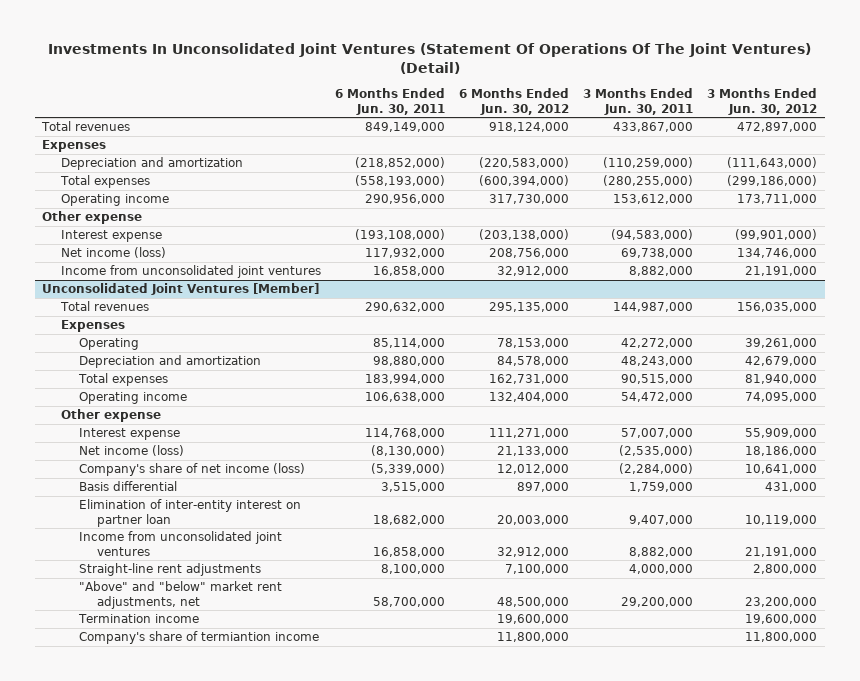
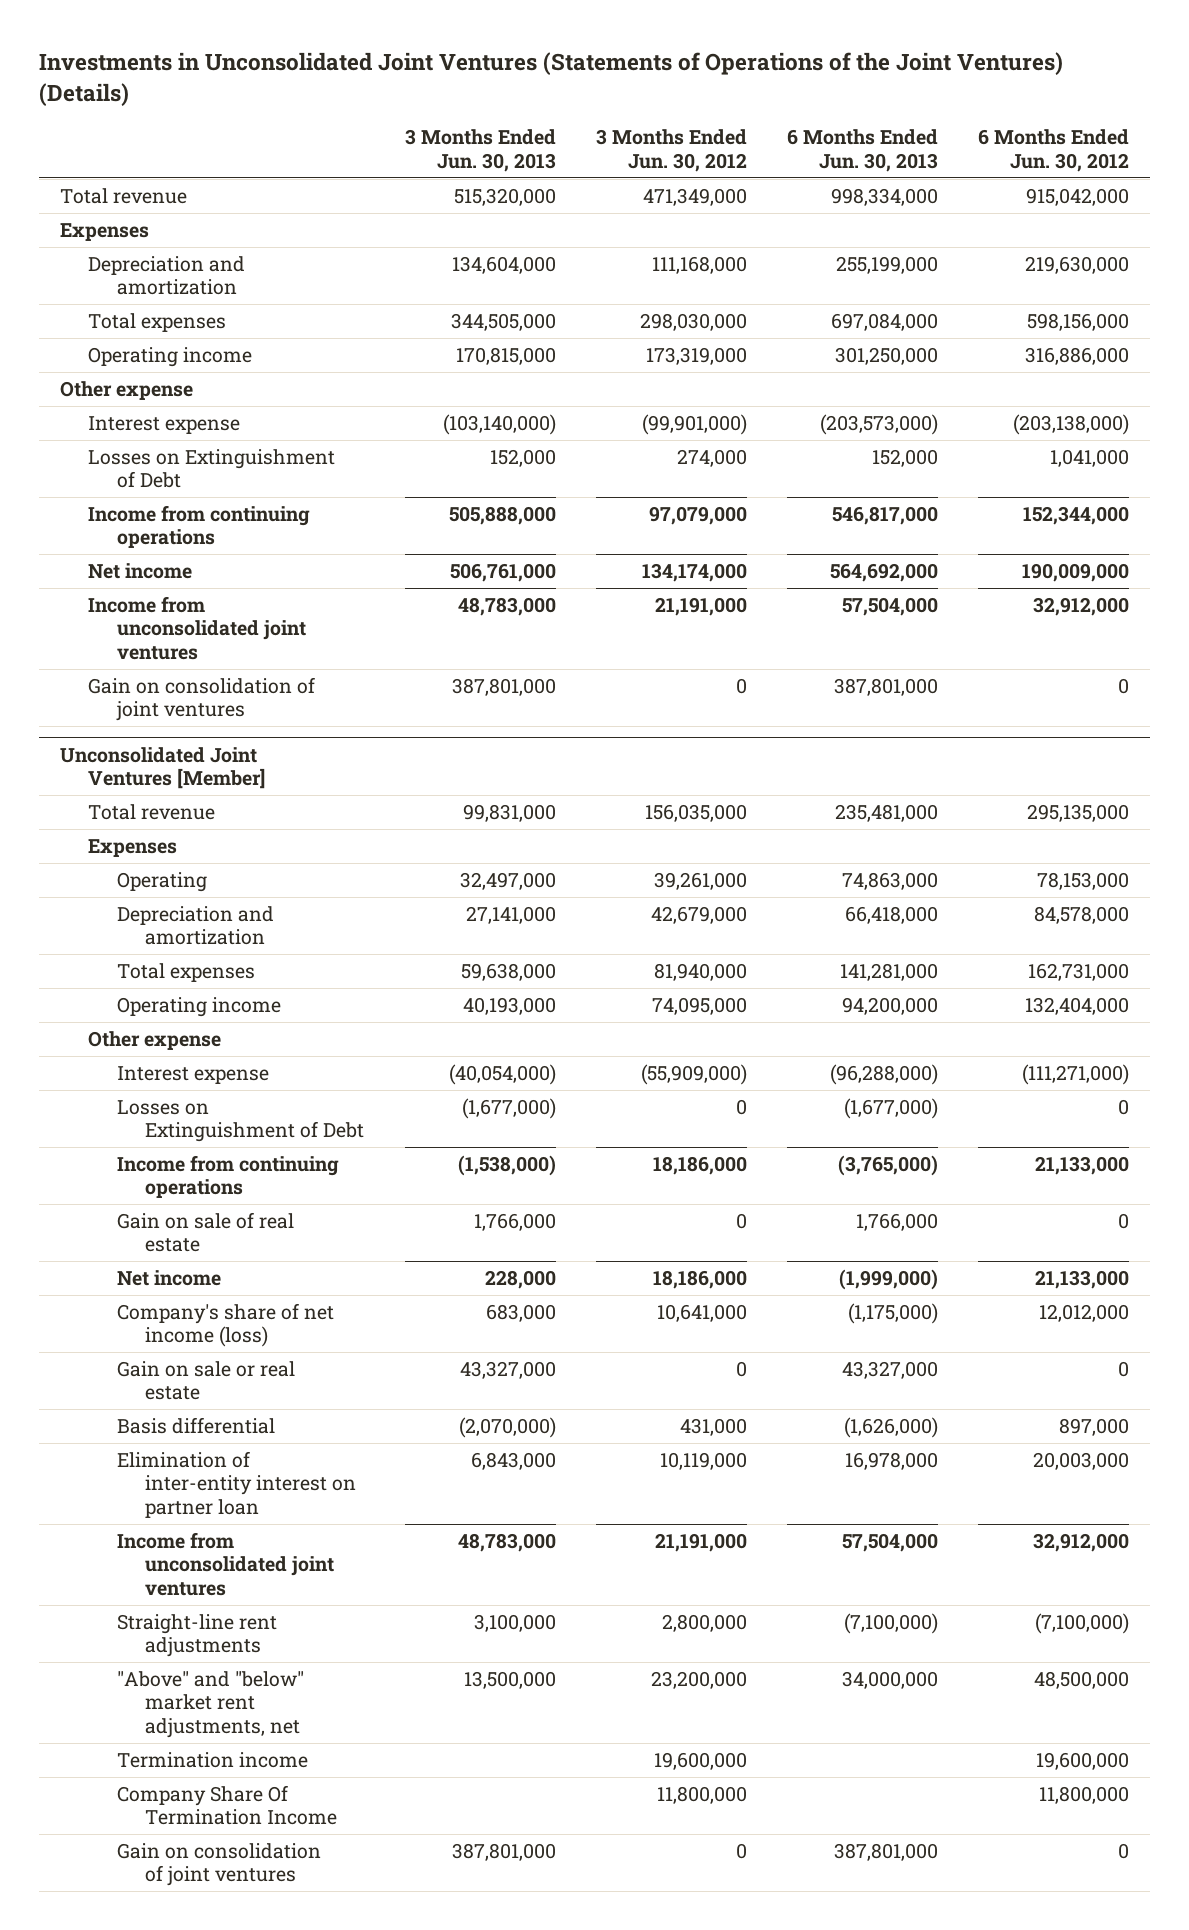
[47,42,811,74] Investments In Unconsolidated Joint Ventures (Statement Of Operations Of The Joint Ventures) (Detail) -> [39,52,1064,106] Investments in Unconsolidated Joint Ventures (Statements of Operations of the Joint Ventures) (Details)
[334,88,445,115] 6 Months Ended Jun. 30, 2011 -> none
[583,88,694,115] 3 Months Ended Jun. 30, 2011 -> none
none -> [404,129,556,172] 3 Months Ended Jun. 30, 2013
none -> [787,129,939,172] 6 Months Ended Jun. 30, 2013
[41,121,131,132] Total revenues -> [59,187,187,204] Total revenue
[488,122,569,133] 918,124,000 -> [1026,187,1130,206] 915,042,000
[737,122,818,133] 472,897,000 -> [642,187,747,206] 471,349,000
[478,157,569,169] (220,583,000) -> [1025,255,1130,274] 219,630,000
[727,157,818,169] (111,643,000) -> [651,255,747,274] 111,168,000
[478,175,569,187] (600,394,000) -> [1027,312,1130,331] 598,156,000
[727,175,818,187] (299,186,000) -> [639,312,747,331] 298,030,000
[488,194,569,205] 317,730,000 -> [1025,346,1130,365] 316,886,000
[737,194,818,205] 173,711,000 -> [645,346,747,365] 173,319,000
none -> [88,448,336,489] Losses on Extinguishment of Debt
none -> [88,504,311,549] Income from continuing operations
[60,247,166,259] Net income (loss) -> [88,562,193,579] Net income
[488,248,569,259] 208,756,000 -> [1022,562,1130,582] 190,009,000
[737,248,818,259] 134,746,000 -> [641,562,747,582] 134,174,000
none -> [88,676,316,722] Gain on consolidation of joint ventures
[59,301,149,312] Total revenues -> [88,803,216,820] Total revenue
[488,428,569,439] 111,271,000 -> [1022,1063,1130,1085] (111,271,000)
[745,428,818,439] 55,909,000 -> [640,1063,747,1085] (55,909,000)
none -> [116,1099,365,1143] Losses on Extinguishment of Debt
none -> [116,1154,339,1199] Income from continuing operations
none -> [116,1211,294,1253] Gain on sale of real estate
[78,445,184,457] Net income (loss) -> [116,1269,221,1286] Net income
none -> [116,1360,295,1401] Gain on sale or real estate
[504,564,569,575] 7,100,000 -> [1035,1612,1130,1634] (7,100,000)
[78,631,319,645] Company's share of termiantion income -> [116,1784,338,1826] Company Share Of Termination Income
none -> [116,1842,321,1887] Gain on consolidation of joint ventures

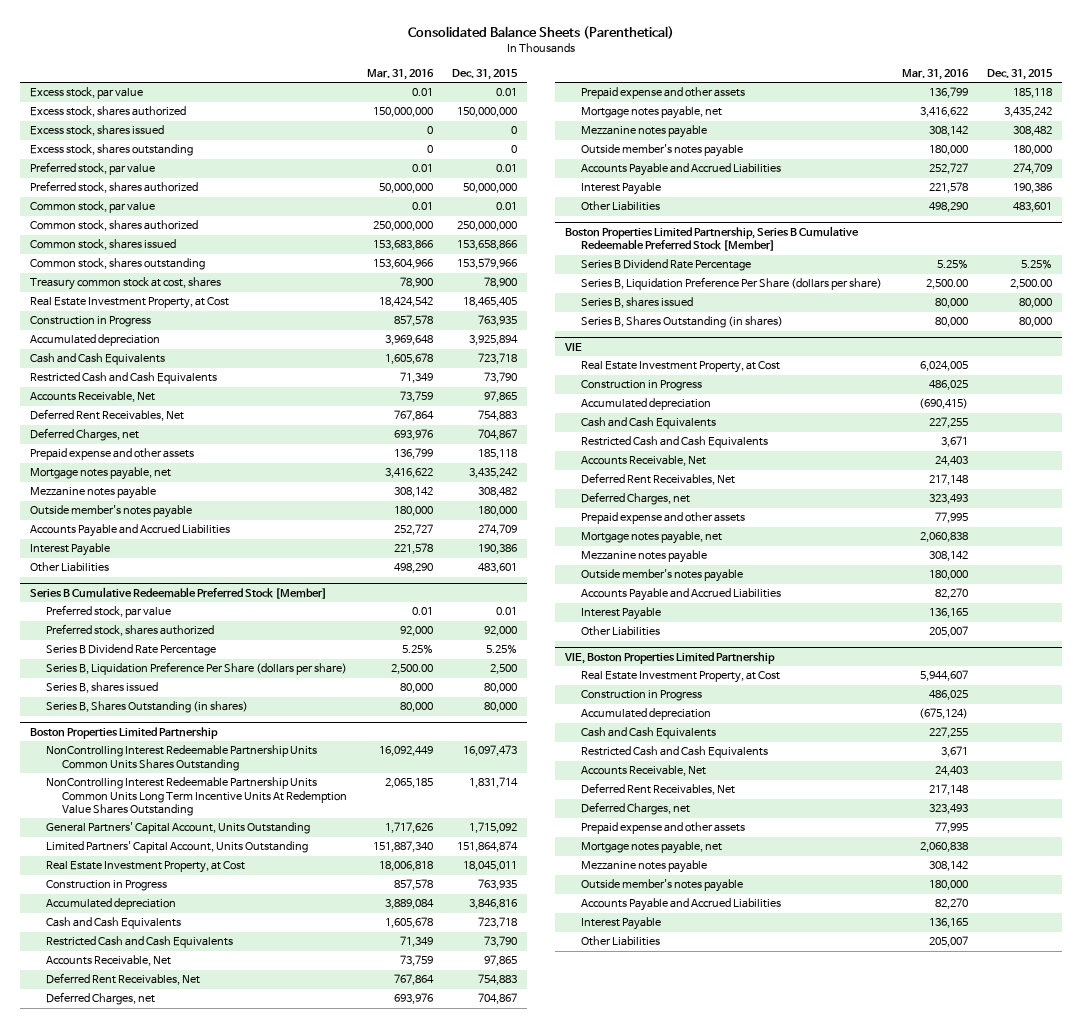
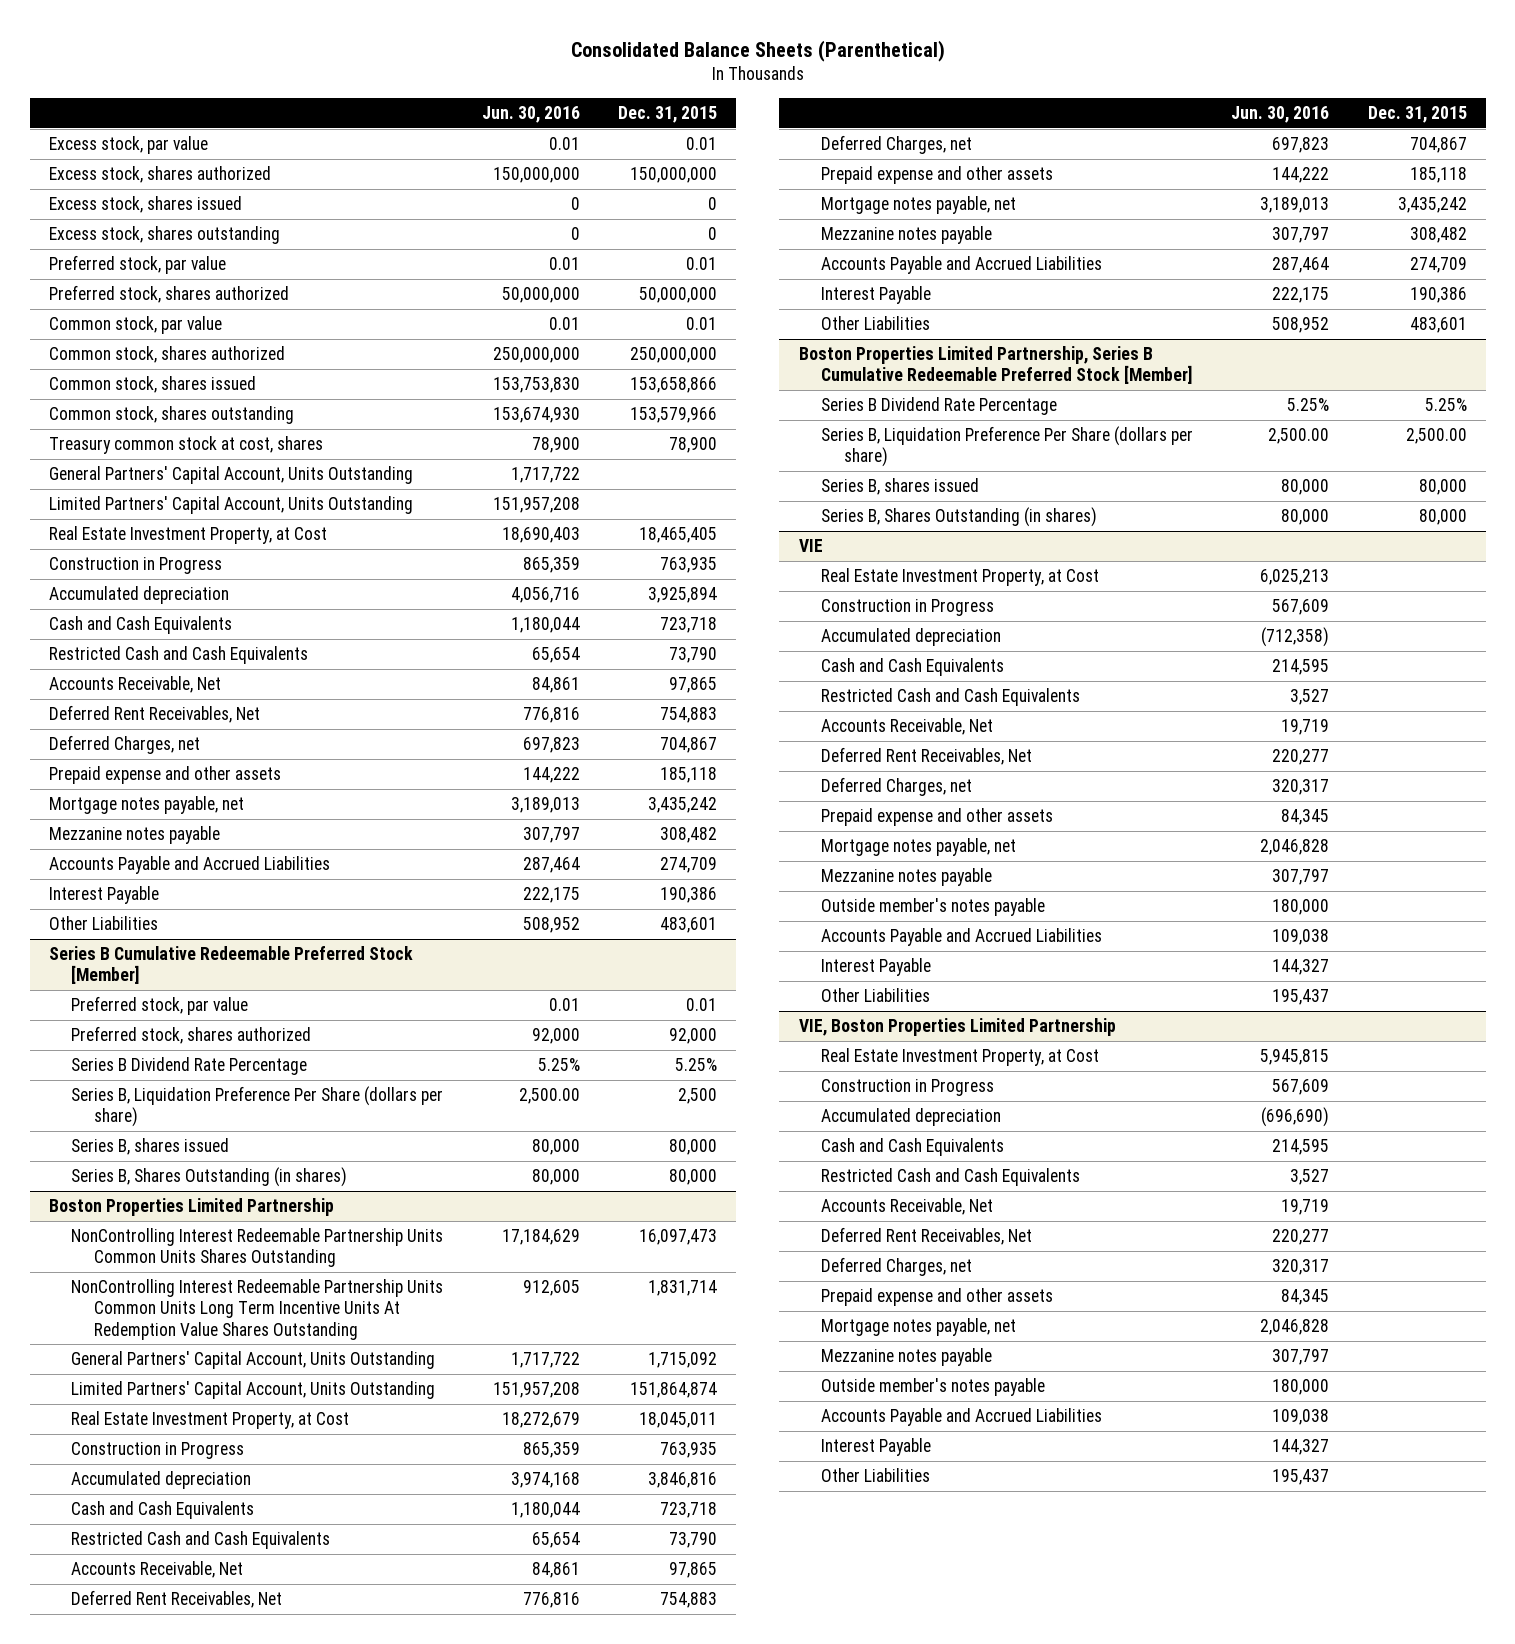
[366,69,434,81] Mar. 31, 2016 -> none
none -> [481,105,580,123] Jun. 30, 2016
none -> [48,466,413,485] General Partners' Capital Account, Units Outstanding
none -> [48,496,413,515] Limited Partners' Capital Account, Units Outstanding
[29,505,192,519] Outside member's notes payable -> none
[580,144,743,158] Outside member's notes payable -> none

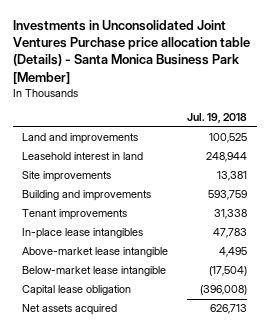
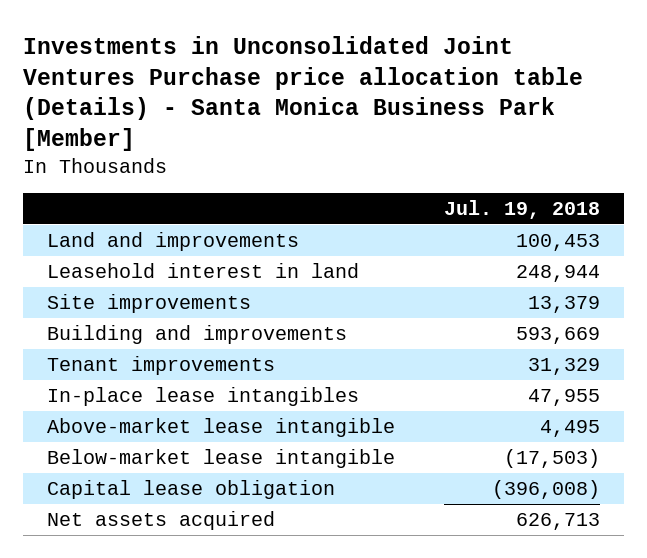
[209,133,248,144] 100,525 -> [516,233,601,251] 100,453
[217,171,248,182] 13,381 -> [528,295,601,313] 13,379
[208,190,248,201] 593,759 -> [516,326,601,344] 593,669
[214,209,248,220] 31,338 -> [528,357,601,375] 31,329
[213,228,248,239] 47,783 -> [528,388,601,406] 47,955
[209,266,248,277] (17,504) -> [504,448,601,468] (17,503)

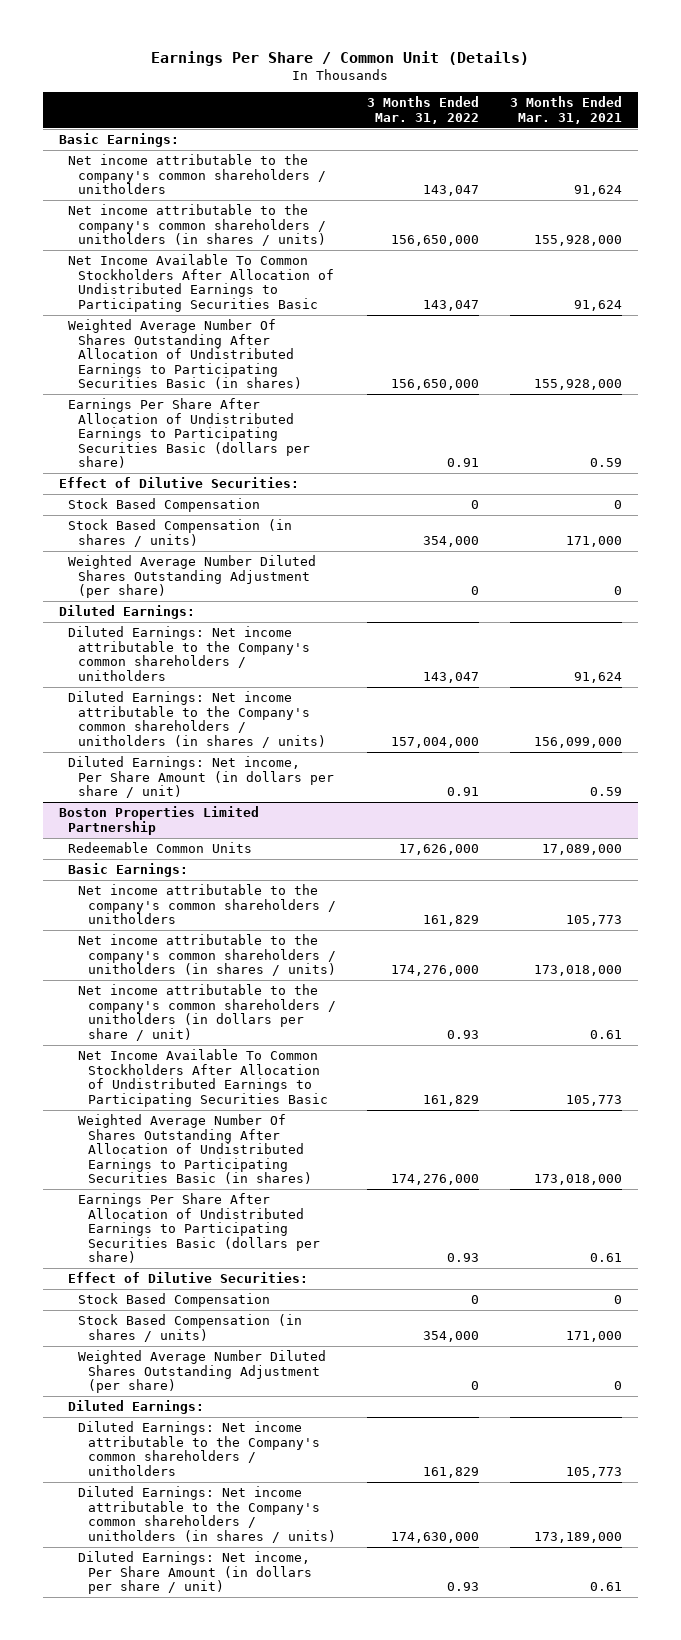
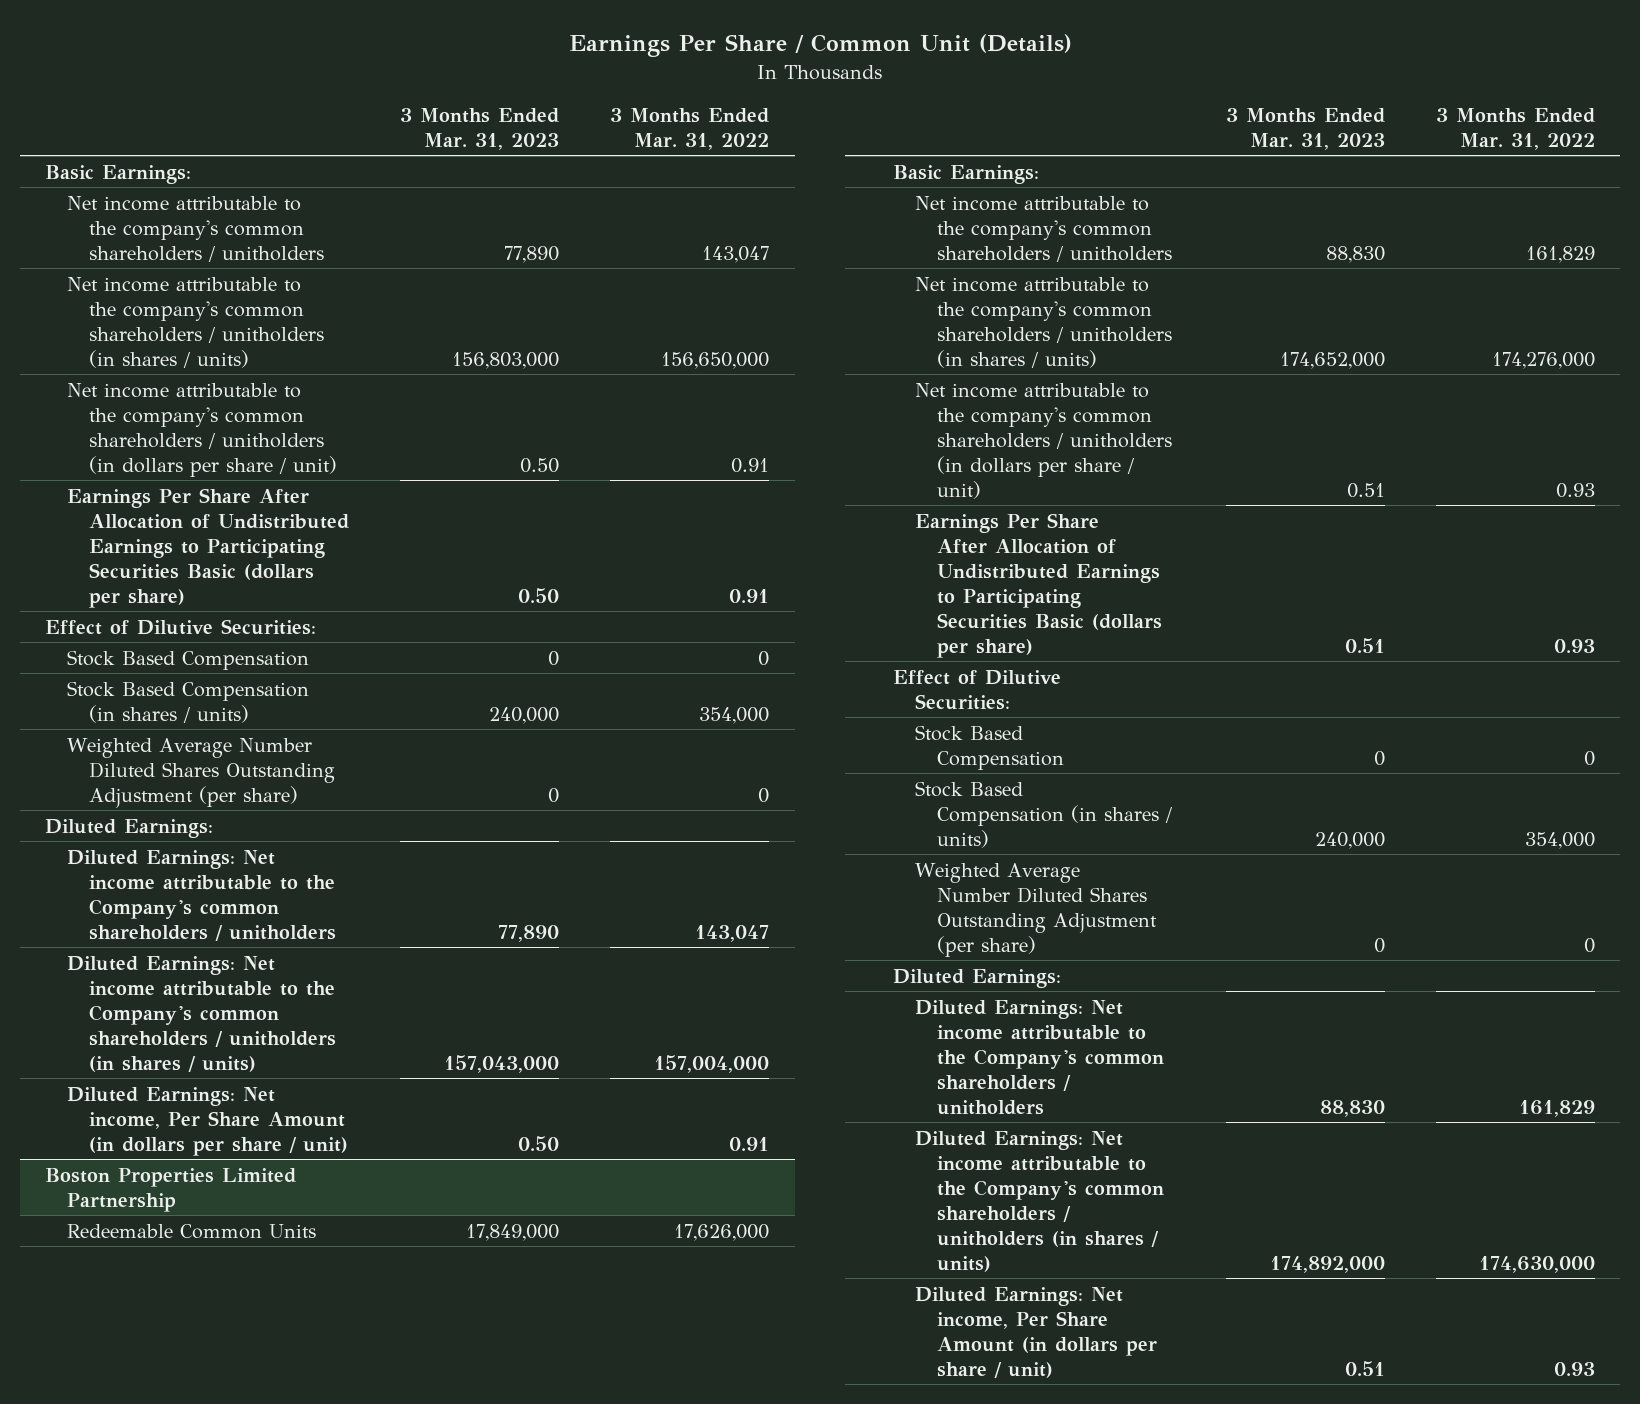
[510,96,623,124] 3 Months Ended Mar. 31, 2021 -> none
none -> [400,107,560,150] 3 Months Ended Mar. 31, 2023
[68,254,334,312] Net Income Available To Common Stockholders After Allocation of Undistributed Earnings to Participating Securities Basic -> none
[68,319,302,390] Weighted Average Number Of Shares Outstanding After Allocation of Undistributed Earnings to Participating Securities Basic (in shares) -> none
none -> [67,382,338,477] Net income attributable to the company's common shareholders / unitholders (in dollars per share / unit)
[77,1049,328,1107] Net Income Available To Common Stockholders After Allocation of Undistributed Earnings to Participating Securities Basic -> none
[77,1114,312,1185] Weighted Average Number Of Shares Outstanding After Allocation of Undistributed Earnings to Participating Securities Basic (in shares) -> none

